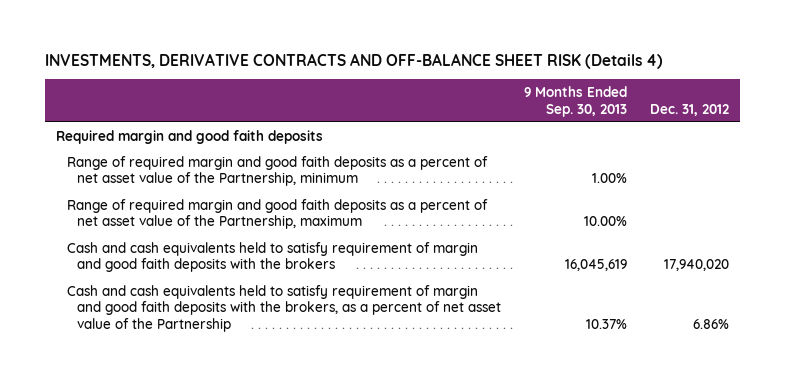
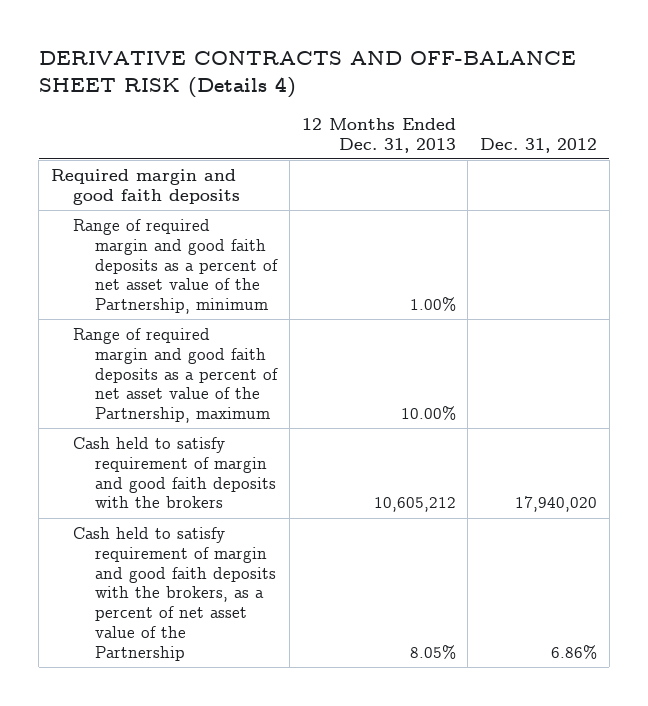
[44,52,663,69] INVESTMENTS, DERIVATIVE CONTRACTS AND OFF-BALANCE SHEET RISK (Details 4) -> [38,51,576,98] DERIVATIVE CONTRACTS AND OFF-BALANCE SHEET RISK (Details 4)
[523,86,627,117] 9 Months Ended Sep. 30, 2013 -> none
none -> [301,117,456,153] 12 Months Ended Dec. 31, 2013
[66,241,478,273] Cash and cash equivalents held to satisfy requirement of margin and good faith deposits with the brokers -> [73,437,277,509] Cash held to satisfy requirement of margin and good faith deposits with the brokers
[66,284,502,332] Cash and cash equivalents held to satisfy requirement of margin and good faith deposits with the brokers, as a percent of net asset value of the Partnership -> [73,527,277,661] Cash held to satisfy requirement of margin and good faith deposits with the brokers, as a percent of net asset value of the Partnership

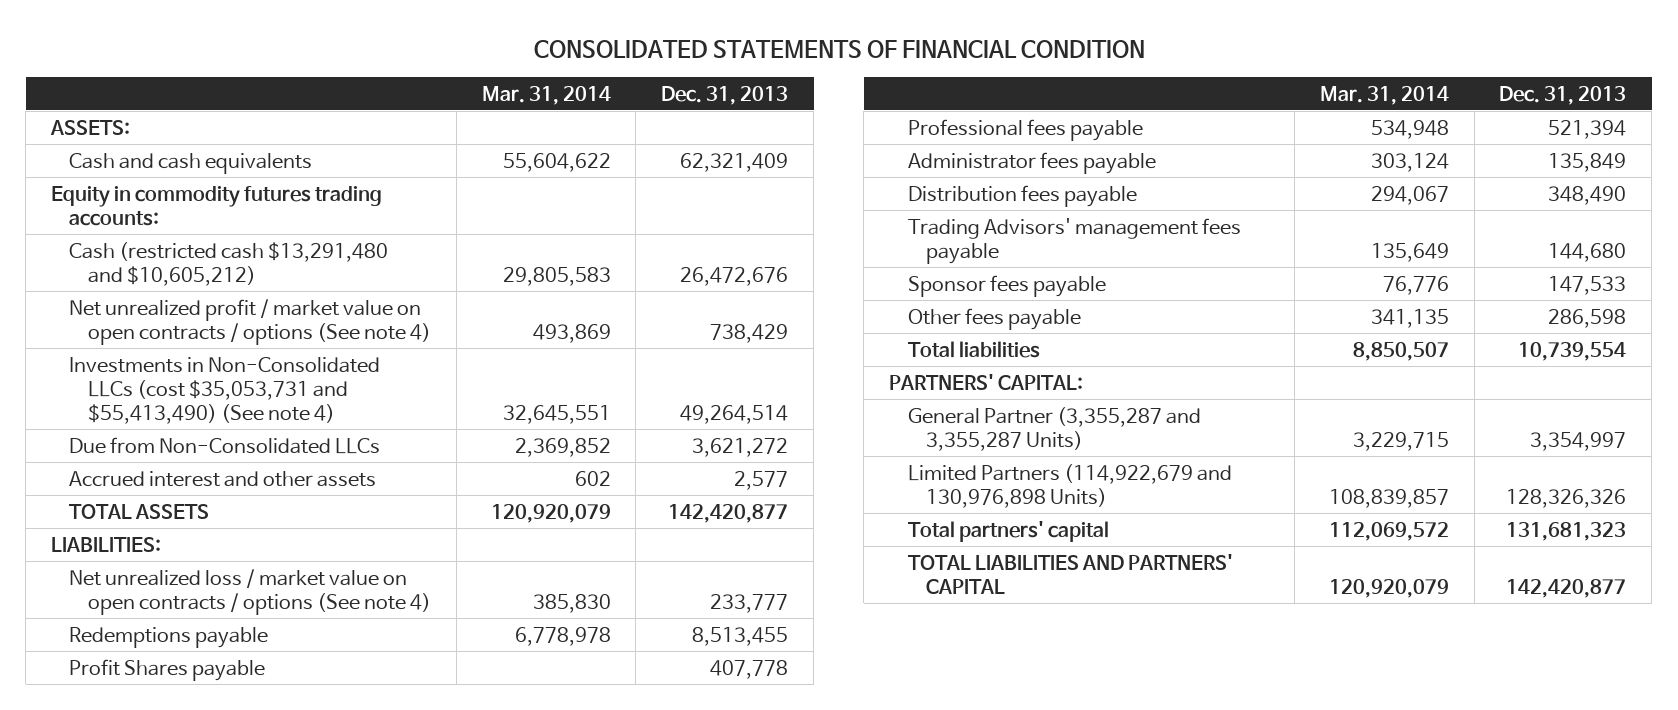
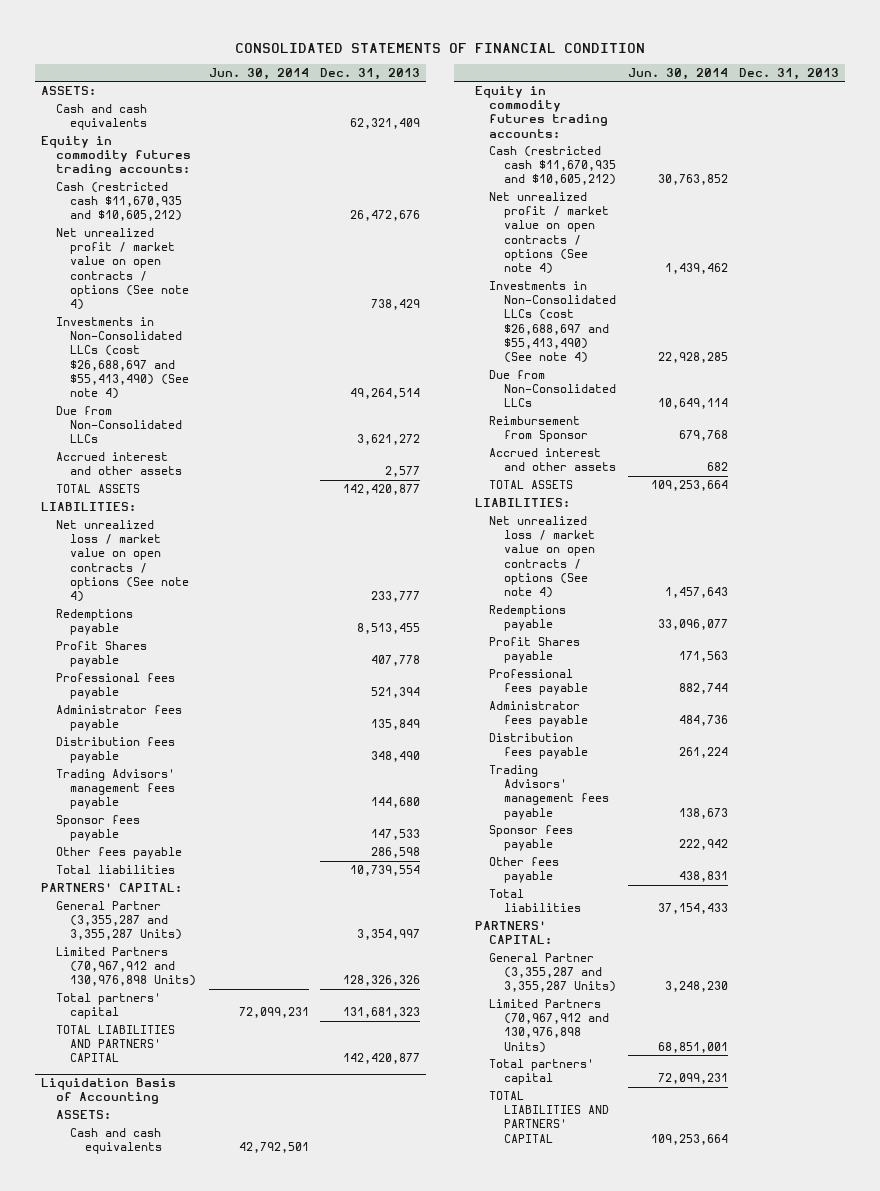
[481,85,611,105] Mar. 31, 2014 -> none
none -> [208,67,309,80] Jun. 30, 2014
[69,241,389,286] Cash (restricted cash $13,291,480 and $10,605,212) -> [55,182,183,222] Cash (restricted cash $11,670,935 and $10,605,212)
[69,356,381,425] Investments in Non-Consolidated LLCs (cost $35,053,731 and $55,413,490) (See note 4) -> [55,317,190,400] Investments in Non-Consolidated LLCs (cost $26,688,697 and $55,413,490) (See note 4)
[907,463,1232,508] Limited Partners (114,922,679 and 130,976,898 Units) -> [55,947,197,987] Limited Partners (70,967,912 and 130,976,898 Units)
none -> [40,1078,176,1105] Liquidation Basis of Accounting
none -> [55,1110,111,1120] ASSETS:
none -> [70,1128,163,1155] Cash and cash equivalents
none -> [474,86,609,138] Equity in commodity futures trading accounts:
none -> [489,146,617,186] Cash (restricted cash $11,670,935 and $10,605,212)
none -> [489,192,610,275] Net unrealized profit / market value on open contracts / options (See note 4)
none -> [489,281,617,364] Investments in Non-Consolidated LLCs (cost $26,688,697 and $55,413,490) (See note 4)
none -> [489,370,617,408] Due from Non-Consolidated LLCs
none -> [489,416,589,443] Reimbursement from Sponsor
none -> [489,448,617,472] Accrued interest and other assets
none -> [489,480,574,490] TOTAL ASSETS
none -> [474,498,570,508] LIABILITIES:
none -> [489,516,596,599] Net unrealized loss / market value on open contracts / options (See note 4)
none -> [489,605,567,632] Redemptions payable
none -> [489,637,581,664] Profit Shares payable
none -> [489,669,589,696] Professional fees payable
none -> [489,701,589,728] Administrator fees payable
none -> [489,733,589,760] Distribution fees payable
none -> [489,765,610,820] Trading Advisors' management fees payable
none -> [489,825,574,852] Sponsor fees payable
none -> [489,857,560,884] Other fees payable
none -> [489,889,582,913] Total liabilities
none -> [474,921,553,945] PARTNERS' CAPITAL:
none -> [489,953,617,993] General Partner (3,355,287 and 3,355,287 Units)
none -> [489,999,610,1053] Limited Partners (70,967,912 and 130,976,898 Units)
none -> [489,1059,595,1086] Total partners' capital
none -> [489,1091,610,1143] TOTAL LIABILITIES AND PARTNERS' CAPITAL

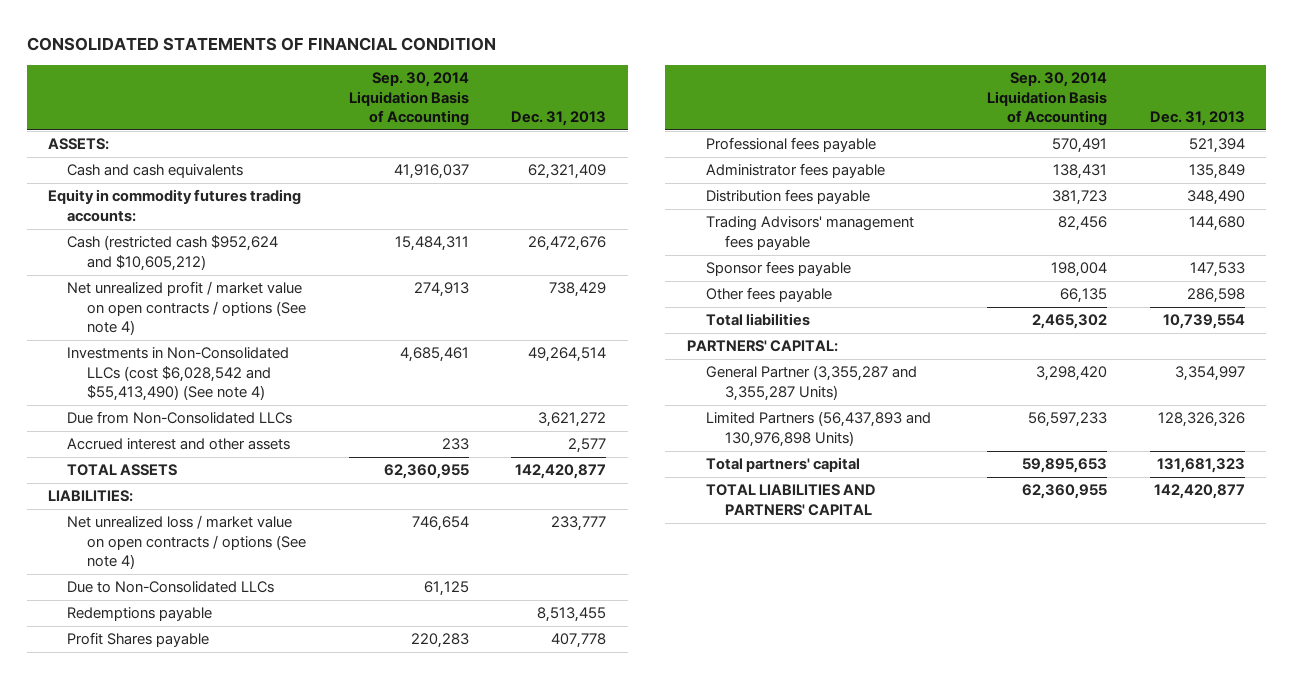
[208,67,309,80] Jun. 30, 2014 -> none
none -> [348,72,469,126] Sep. 30, 2014 Liquidation Basis of Accounting
[55,182,183,222] Cash (restricted cash $11,670,935 and $10,605,212) -> [67,235,279,271] Cash (restricted cash $952,624 and $10,605,212)
[55,317,190,400] Investments in Non-Consolidated LLCs (cost $26,688,697 and $55,413,490) (See note 4) -> [67,347,290,401] Investments in Non-Consolidated LLCs (cost $6,028,542 and $55,413,490) (See note 4)
none -> [67,581,275,594] Due to Non-Consolidated LLCs
[55,947,197,987] Limited Partners (70,967,912 and 130,976,898 Units) -> [705,411,931,447] Limited Partners (56,437,893 and 130,976,898 Units)
[40,1078,176,1105] Liquidation Basis of Accounting -> none
[55,1110,111,1120] ASSETS: -> none
[70,1128,163,1155] Cash and cash equivalents -> none
[474,86,609,138] Equity in commodity futures trading accounts: -> none
[489,146,617,186] Cash (restricted cash $11,670,935 and $10,605,212) -> none
[489,192,610,275] Net unrealized profit / market value on open contracts / options (See note 4) -> none
[489,281,617,364] Investments in Non-Consolidated LLCs (cost $26,688,697 and $55,413,490) (See note 4) -> none
[489,370,617,408] Due from Non-Consolidated LLCs -> none
[489,416,589,443] Reimbursement from Sponsor -> none
[489,448,617,472] Accrued interest and other assets -> none
[489,480,574,490] TOTAL ASSETS -> none
[474,498,570,508] LIABILITIES: -> none
[489,516,596,599] Net unrealized loss / market value on open contracts / options (See note 4) -> none
[489,605,567,632] Redemptions payable -> none
[489,637,581,664] Profit Shares payable -> none
[489,669,589,696] Professional fees payable -> none
[489,701,589,728] Administrator fees payable -> none
[489,733,589,760] Distribution fees payable -> none
[489,765,610,820] Trading Advisors' management fees payable -> none
[489,825,574,852] Sponsor fees payable -> none
[489,857,560,884] Other fees payable -> none
[489,889,582,913] Total liabilities -> none
[474,921,553,945] PARTNERS' CAPITAL: -> none
[489,953,617,993] General Partner (3,355,287 and 3,355,287 Units) -> none
[489,999,610,1053] Limited Partners (70,967,912 and 130,976,898 Units) -> none
[489,1059,595,1086] Total partners' capital -> none
[489,1091,610,1143] TOTAL LIABILITIES AND PARTNERS' CAPITAL -> none

